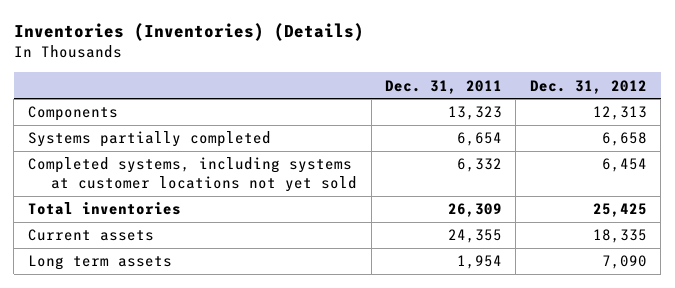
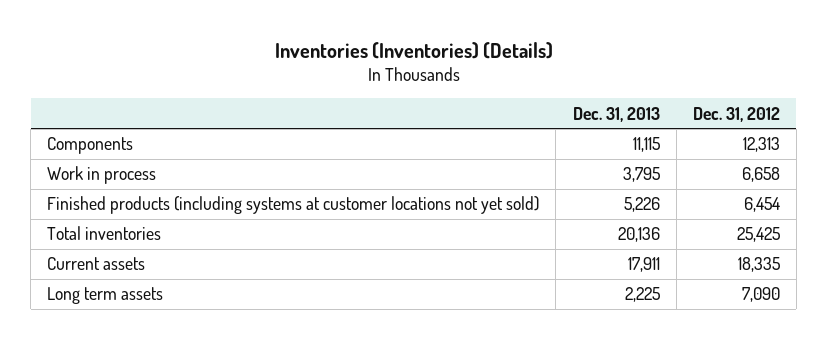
[385,79,503,94] Dec. 31, 2011 -> none
none -> [572,106,660,122] Dec. 31, 2013
[27,131,271,148] Systems partially completed -> [47,166,157,185] Work in process
[27,157,358,193] Completed systems, including systems at customer locations not yet sold -> [47,196,540,215] Finished products (including systems at customer locations not yet sold)

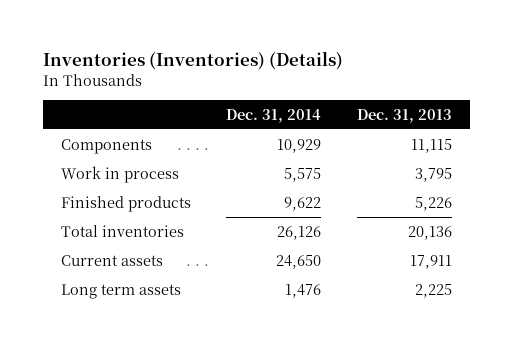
[692,106,780,122] Dec. 31, 2012 -> none
none -> [226,108,322,123] Dec. 31, 2014
[47,196,540,215] Finished products (including systems at customer locations not yet sold) -> [60,195,191,212] Finished products

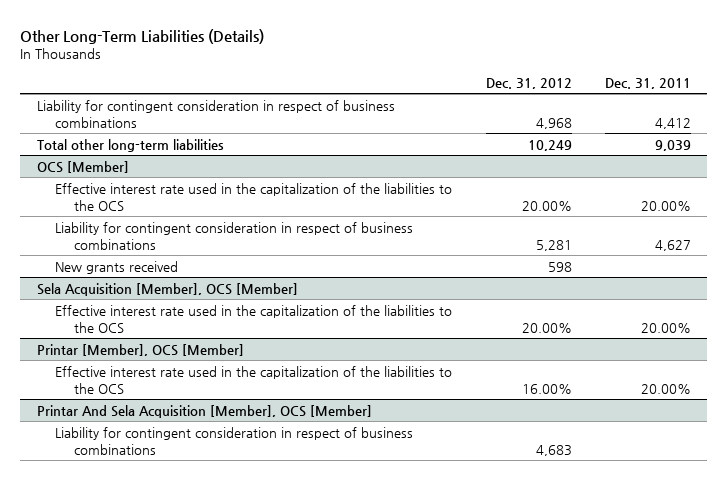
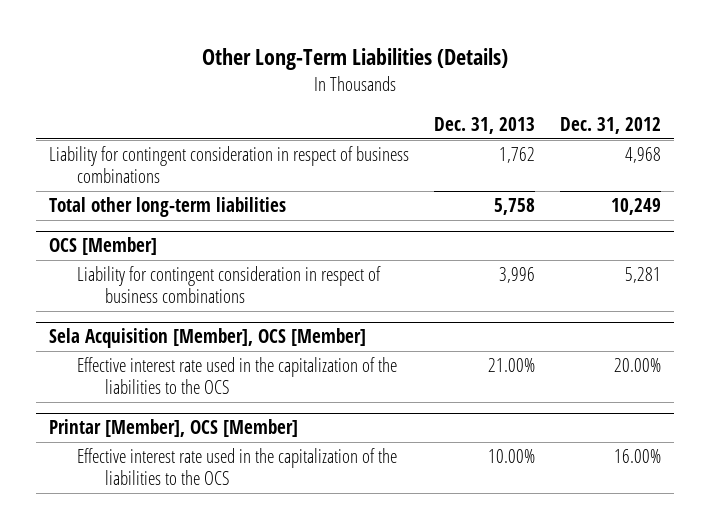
[604,78,691,90] Dec. 31, 2011 -> none
none -> [433,116,535,134] Dec. 31, 2013
[55,182,453,211] Effective interest rate used in the capitalization of the liabilities to the OCS -> none
[55,260,179,274] New grants received -> none
[36,404,372,418] Printar And Sela Acquisition [Member], OCS [Member] -> none
[55,426,414,455] Liability for contingent consideration in respect of business combinations -> none

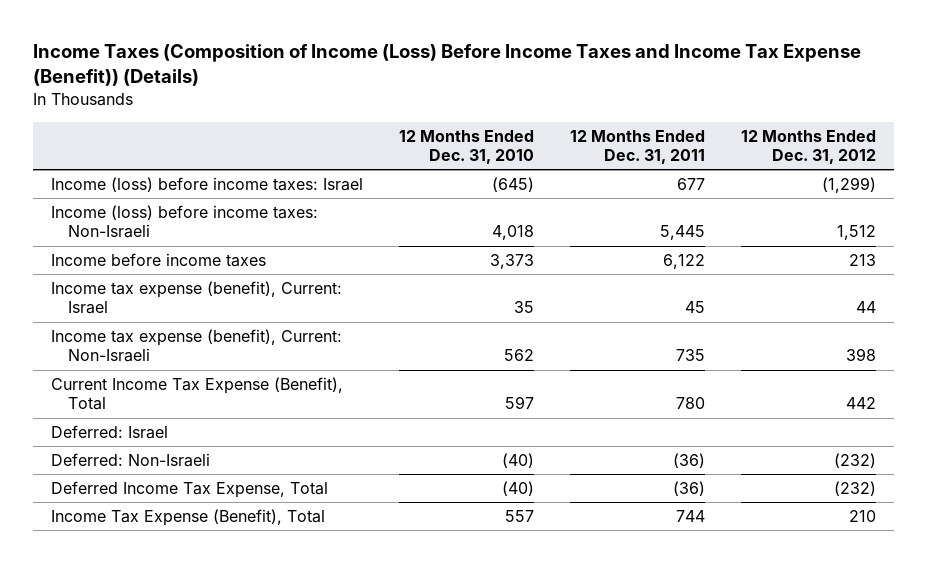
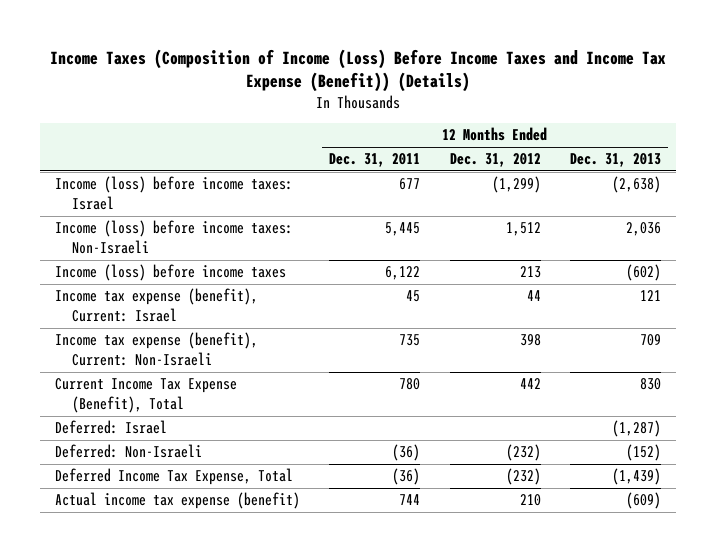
[398,129,534,165] 12 Months Ended Dec. 31, 2010 -> none
none -> [569,153,661,168] Dec. 31, 2013
[50,253,266,268] Income before income taxes -> [54,264,286,282] Income (loss) before income taxes
[50,509,325,527] Income Tax Expense (Benefit), Total -> [54,492,300,510] Actual income tax expense (benefit)

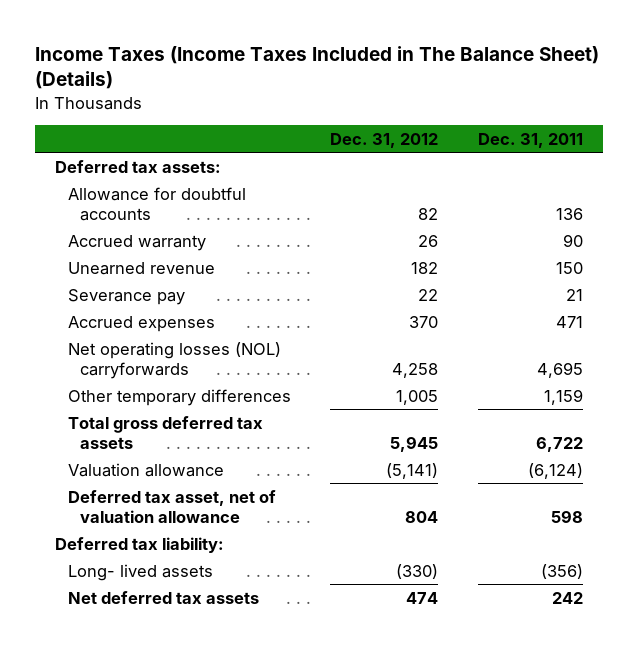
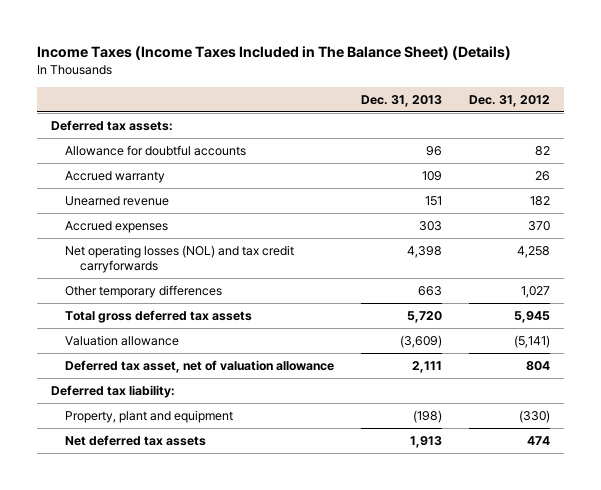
[478,132,584,148] Dec. 31, 2011 -> none
none -> [361,94,443,107] Dec. 31, 2013
[67,288,185,305] Severance pay -> none
[67,341,281,379] Net operating losses (NOL) carryforwards -> [65,245,295,274] Net operating losses (NOL) and tax credit carryforwards
[396,389,439,405] 1,005 -> [521,286,551,299] 1,027
[67,563,213,581] Long- lived assets -> [65,410,234,424] Property, plant and equipment

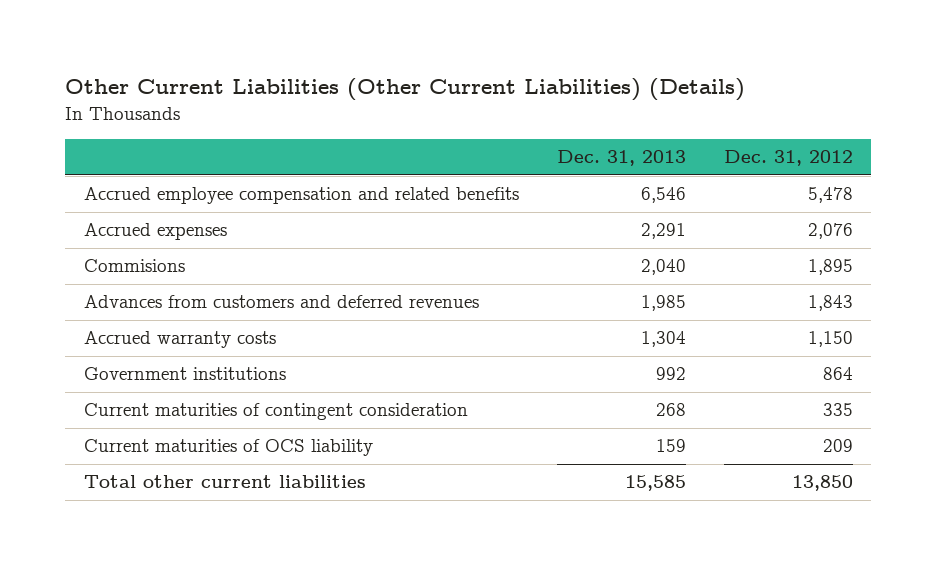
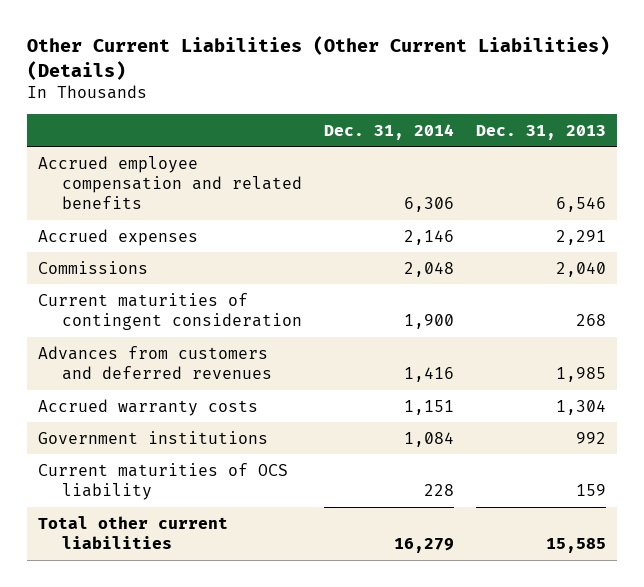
[723,150,853,167] Dec. 31, 2012 -> none
none -> [323,123,454,140] Dec. 31, 2014
[83,259,185,273] Commisions -> [38,260,149,274] Commissions
[83,403,468,421] Current maturities of contingent consideration -> [38,292,303,330] Current maturities of contingent consideration

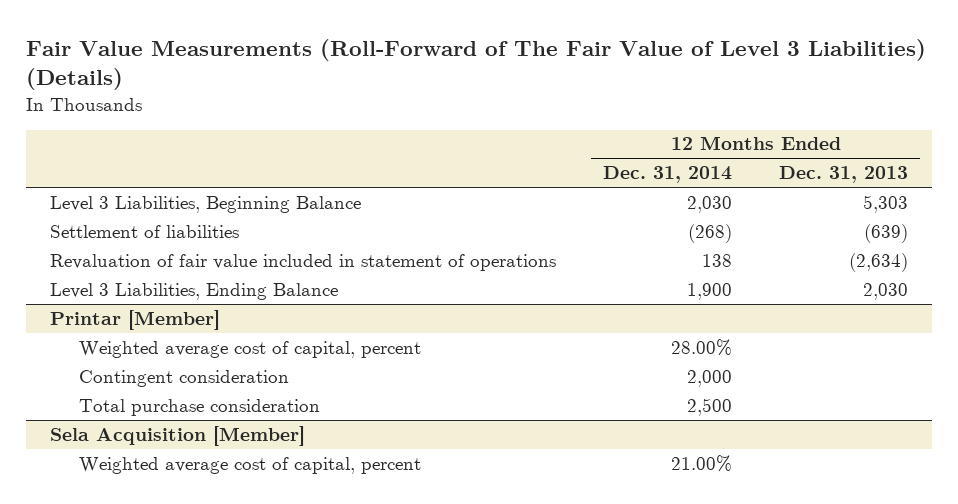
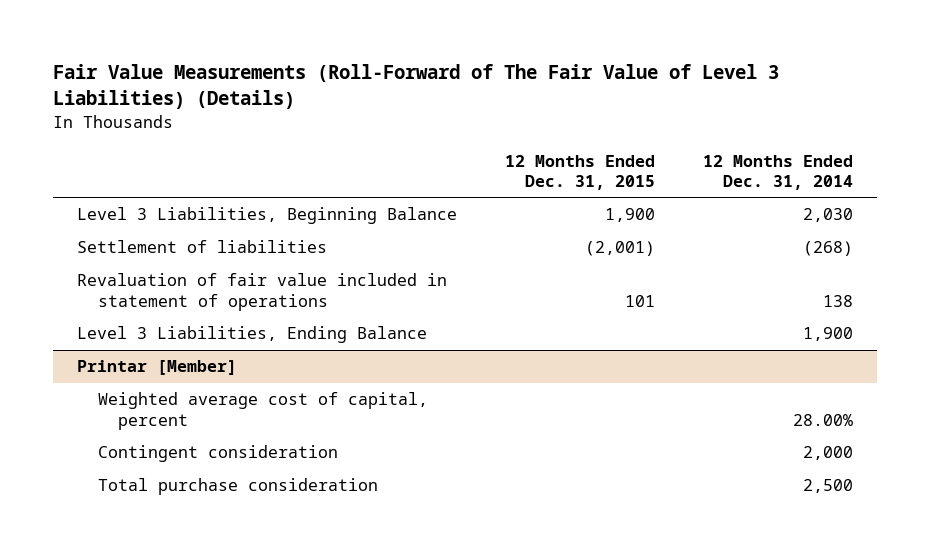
[779,166,909,184] Dec. 31, 2013 -> none
none -> [505,154,656,191] 12 Months Ended Dec. 31, 2015
[49,425,305,446] Sela Acquisition [Member] -> none
[79,456,422,474] Weighted average cost of capital, percent -> none

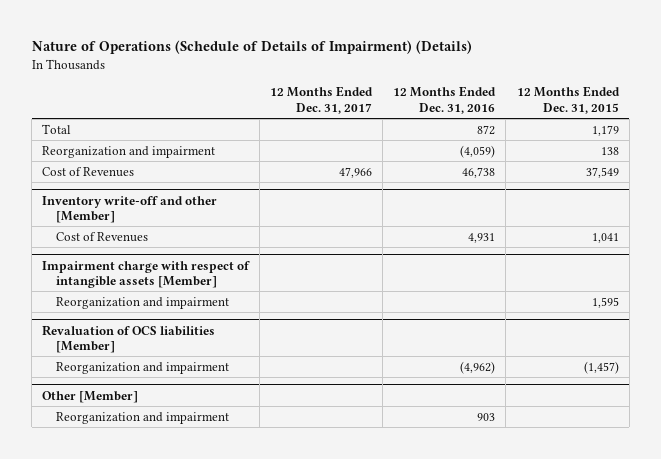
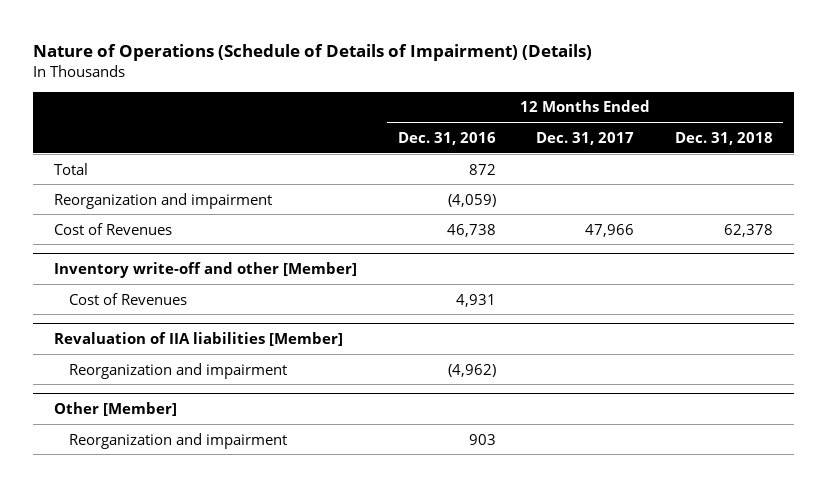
[516,86,620,114] 12 Months Ended Dec. 31, 2015 -> none
none -> [675,131,774,145] Dec. 31, 2018
[42,260,251,288] Impairment charge with respect of intangible assets [Member] -> none
[56,296,230,309] Reorganization and impairment -> none
[42,324,216,353] Revaluation of OCS liabilities [Member] -> [53,331,343,346] Revaluation of IIA liabilities [Member]

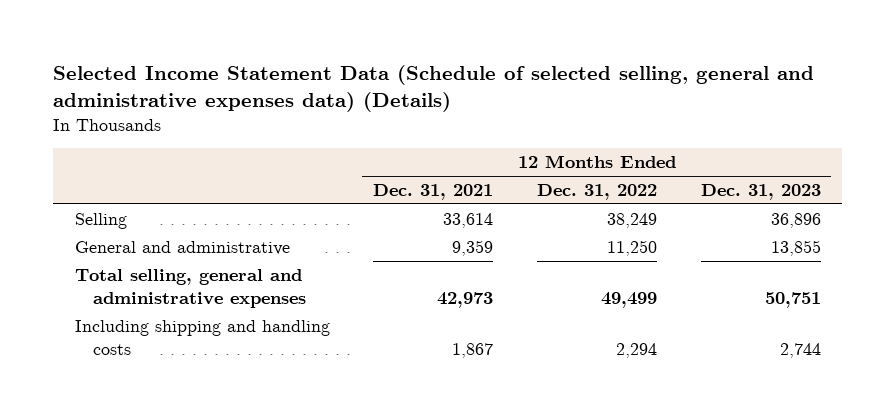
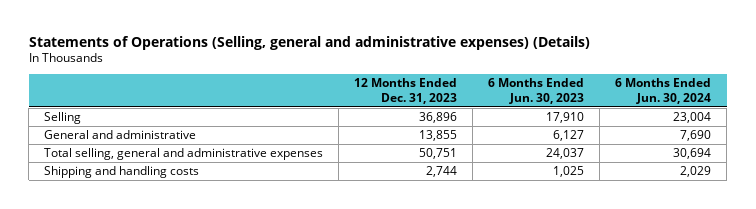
[52,64,814,113] Selected Income Statement Data (Schedule of selected selling, general and administrative expenses data) (Details) -> [28,35,590,50] Statements of Operations (Selling, general and administrative expenses) (Details)
[373,184,494,201] Dec. 31, 2021 -> none
[536,184,657,201] Dec. 31, 2022 -> none
none -> [488,78,585,104] 6 Months Ended Jun. 30, 2023
none -> [615,78,712,104] 6 Months Ended Jun. 30, 2024
[74,319,330,355] Including shipping and handling costs -> [44,166,200,179] Shipping and handling costs

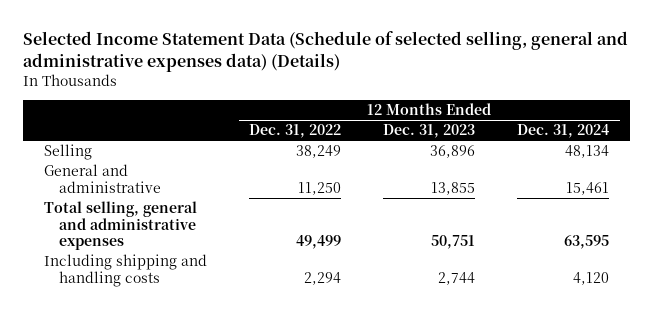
[28,35,590,50] Statements of Operations (Selling, general and administrative expenses) (Details) -> [23,30,629,72] Selected Income Statement Data (Schedule of selected selling, general and administrative expenses data) (Details)
[488,78,585,104] 6 Months Ended Jun. 30, 2023 -> none
[615,78,712,104] 6 Months Ended Jun. 30, 2024 -> none
none -> [249,124,342,139] Dec. 31, 2022
none -> [517,124,610,139] Dec. 31, 2024
[44,166,200,179] Shipping and handling costs -> [44,254,208,287] Including shipping and handling costs

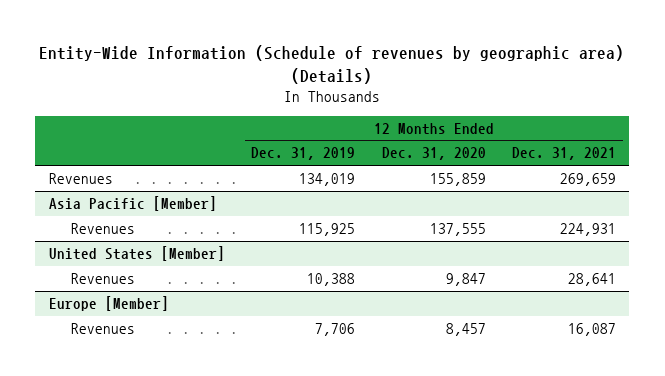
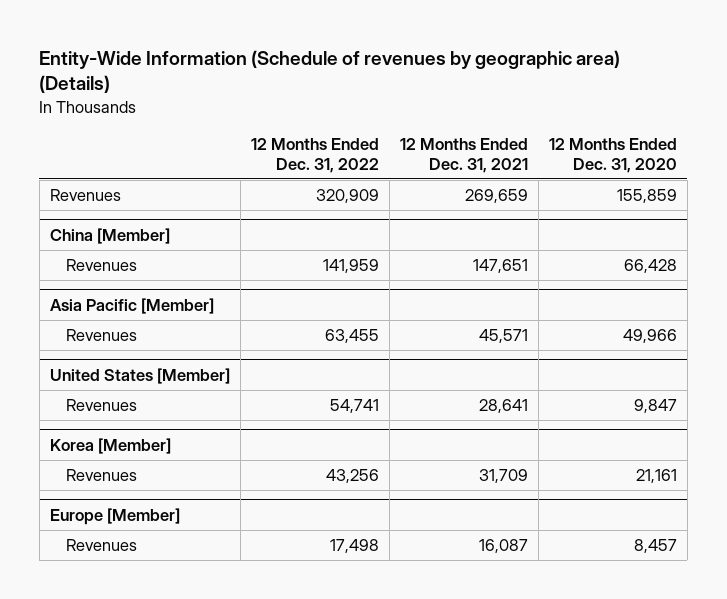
[251,147,356,161] Dec. 31, 2019 -> none
none -> [250,138,379,173] 12 Months Ended Dec. 31, 2022
none -> [49,227,170,244] China [Member]
none -> [66,259,138,272] Revenues
[429,223,486,237] 137,555 -> [622,329,677,344] 49,966
[560,223,617,237] 224,931 -> [478,329,528,344] 45,571
none -> [49,437,171,454] Korea [Member]
none -> [66,469,138,482] Revenues

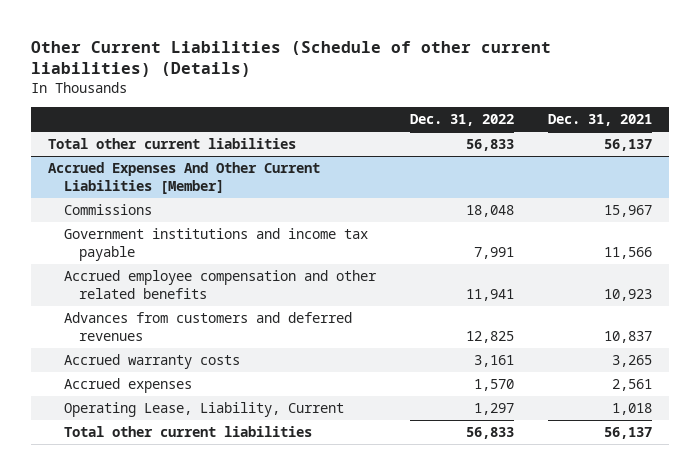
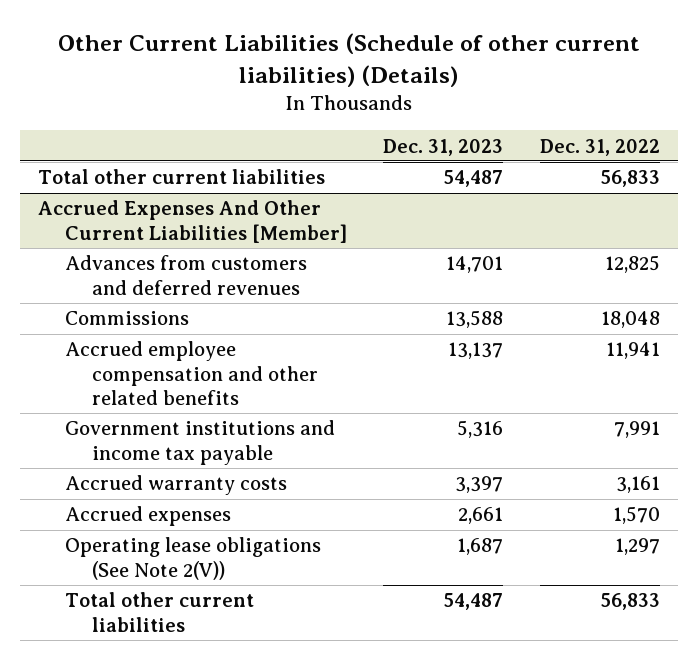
[547,114,652,127] Dec. 31, 2021 -> none
none -> [383,138,504,156] Dec. 31, 2023
[63,312,352,341] Advances from customers and deferred revenues -> [64,255,307,295] Advances from customers and deferred revenues
[63,228,368,261] Government institutions and income tax payable -> [64,420,335,465] Government institutions and income tax payable
[63,402,344,418] Operating Lease, Liability, Current -> [64,537,321,580] Operating lease obligations (See Note 2(V))

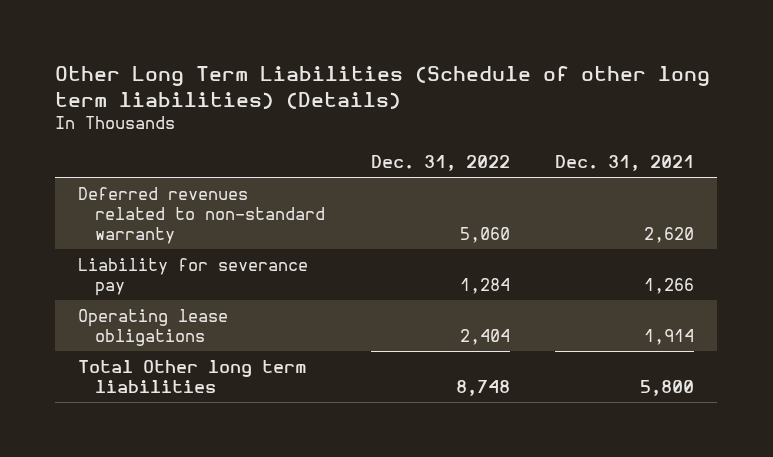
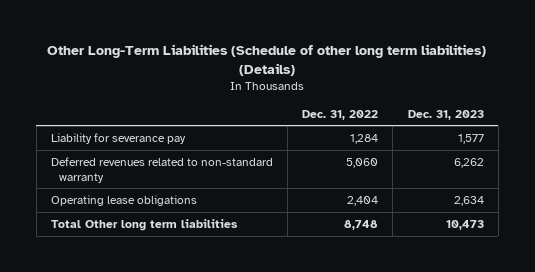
[55,66,711,109] Other Long Term Liabilities (Schedule of other long term liabilities) (Details) -> [47,43,487,76] Other Long-Term Liabilities (Schedule of other long term liabilities) (Details)
[555,154,695,171] Dec. 31, 2021 -> none
none -> [407,109,484,120] Dec. 31, 2023
[78,187,326,244] Deferred revenues related to non-standard warranty -> [50,156,273,183] Deferred revenues related to non-standard warranty

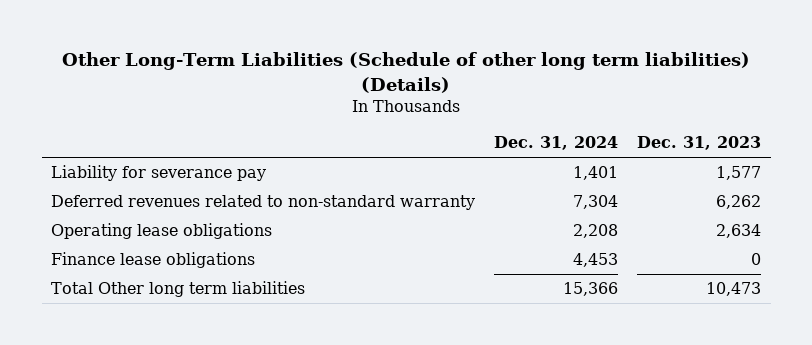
[302,109,379,120] Dec. 31, 2022 -> none
none -> [494,136,619,151] Dec. 31, 2024
none -> [51,252,256,269] Finance lease obligations

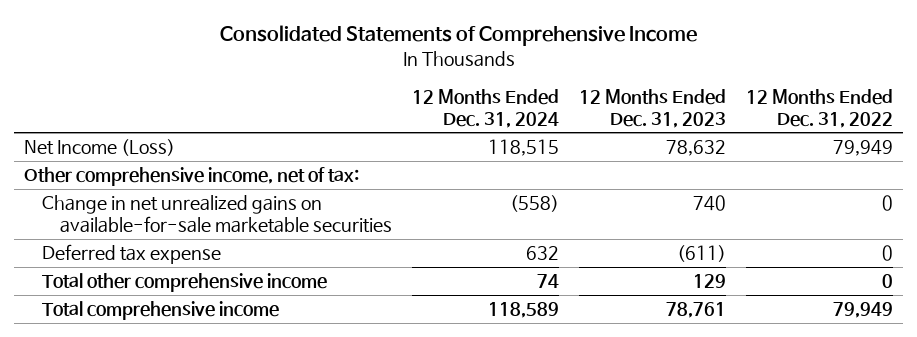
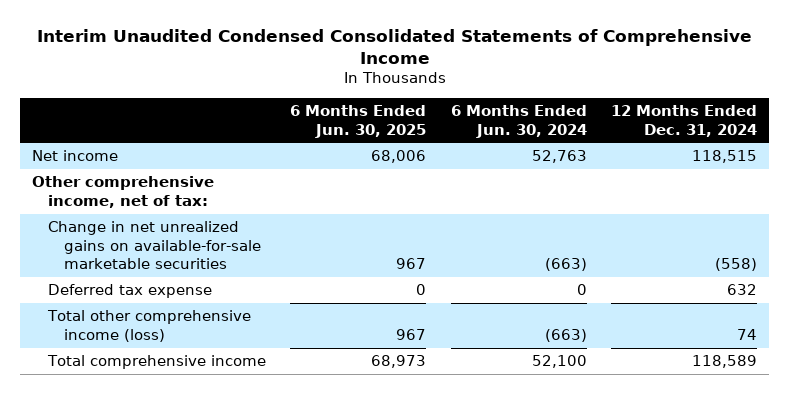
[219,25,697,47] Consolidated Statements of Comprehensive Income -> [36,28,752,65] Interim Unaudited Condensed Consolidated Statements of Comprehensive Income
[578,88,726,128] 12 Months Ended Dec. 31, 2023 -> none
[746,88,894,128] 12 Months Ended Dec. 31, 2022 -> none
none -> [290,105,427,138] 6 Months Ended Jun. 30, 2025
none -> [450,105,587,138] 6 Months Ended Jun. 30, 2024
[24,139,176,157] Net Income (Loss) -> [32,150,119,162] Net income
[41,273,327,293] Total other comprehensive income -> [47,310,252,342] Total other comprehensive income (loss)

